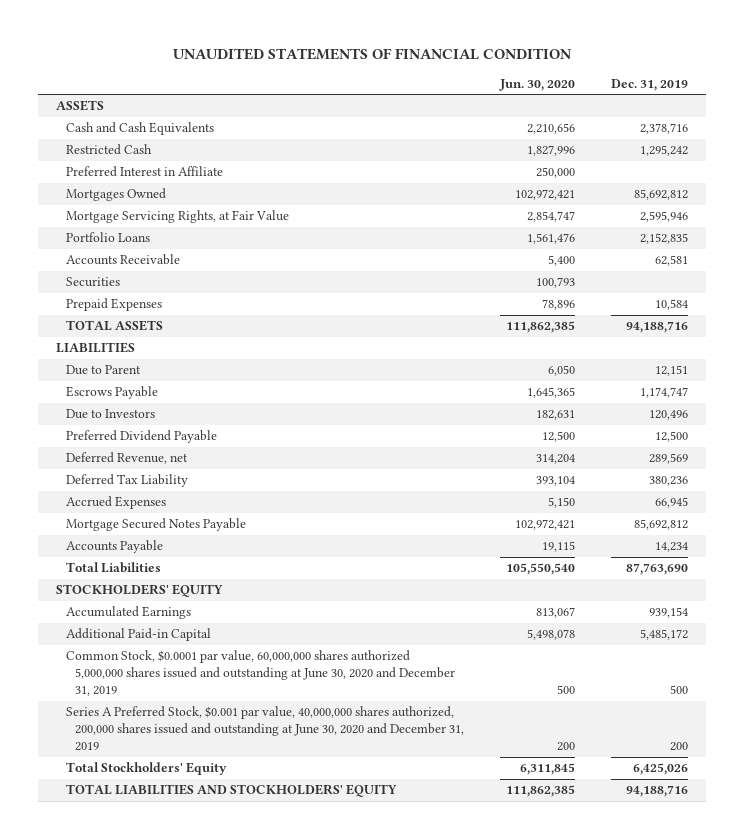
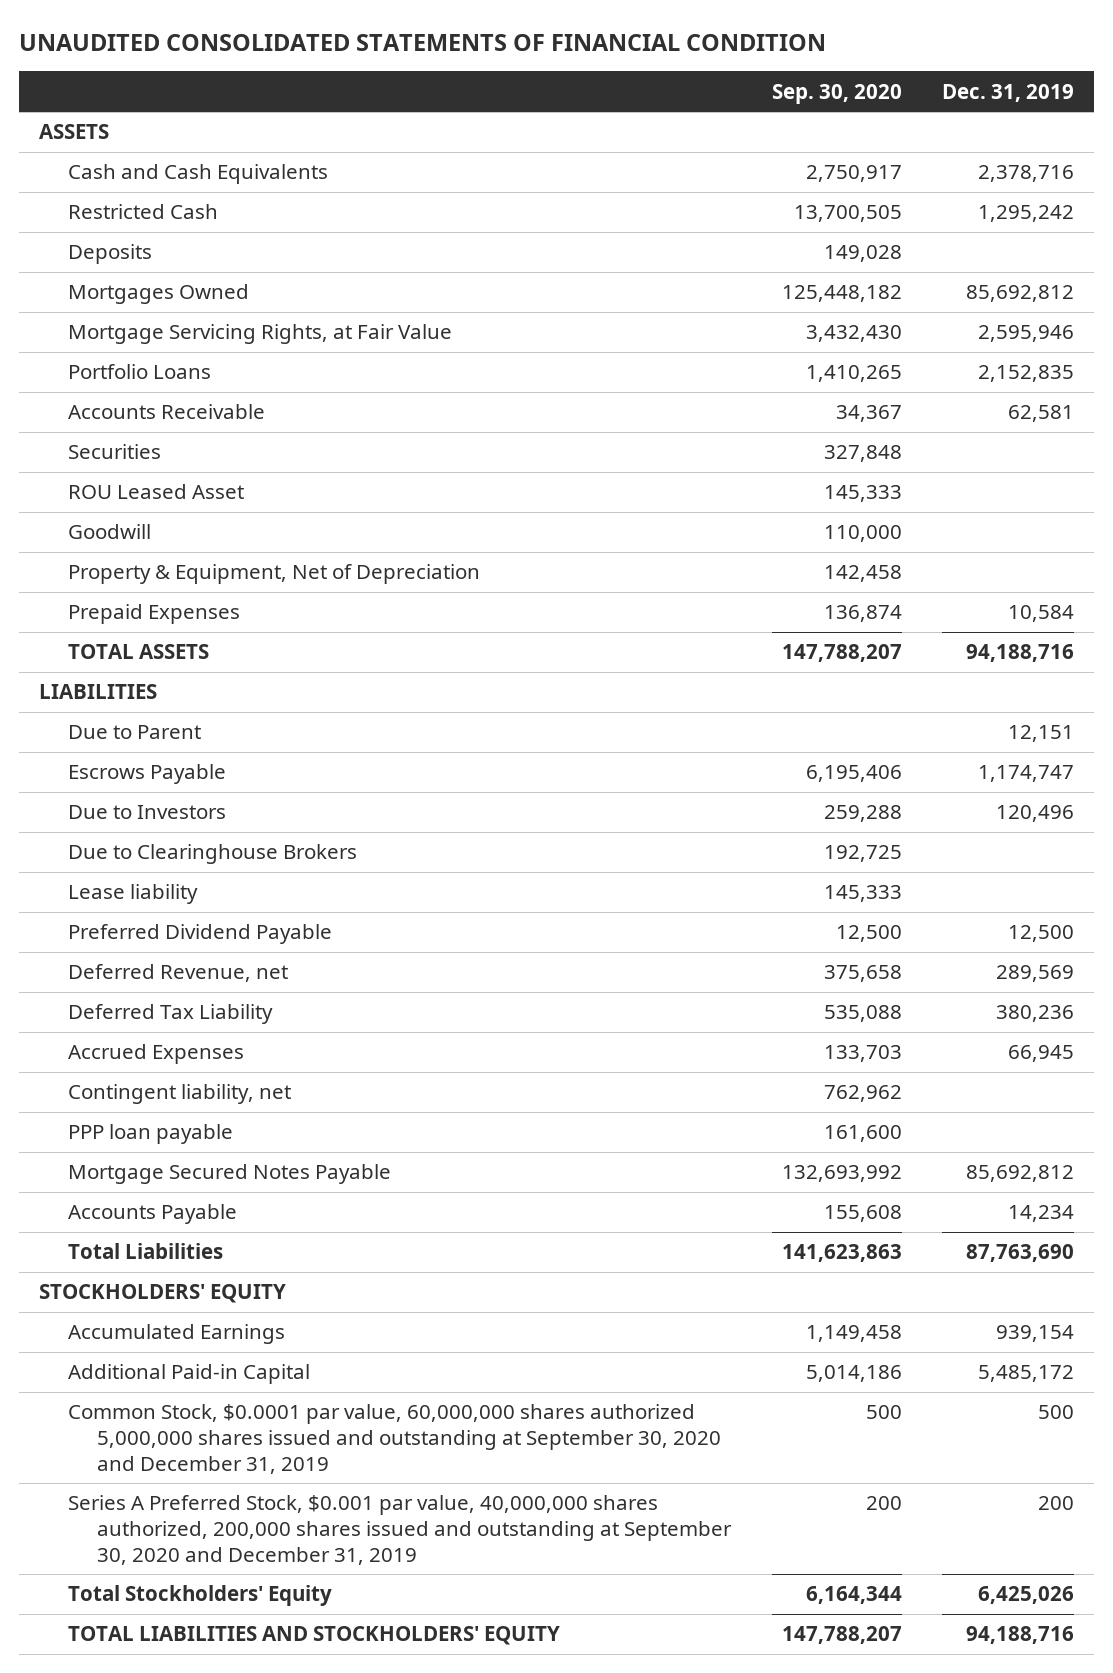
[173,48,573,61] UNAUDITED STATEMENTS OF FINANCIAL CONDITION -> [18,33,826,51] UNAUDITED CONSOLIDATED STATEMENTS OF FINANCIAL CONDITION
[499,78,576,91] Jun. 30, 2020 -> none
none -> [771,83,902,104] Sep. 30, 2020
[65,166,223,178] Preferred Interest in Affiliate -> none
none -> [68,244,153,265] Deposits
none -> [68,484,245,500] ROU Leased Asset
none -> [68,524,152,540] Goodwill
none -> [68,564,481,585] Property & Equipment, Net of Depreciation
none -> [68,844,358,865] Due to Clearinghouse Brokers
none -> [68,884,199,905] Lease liability
none -> [68,1084,292,1105] Contingent liability, net
none -> [68,1124,234,1145] PPP loan payable
[65,650,456,697] Common Stock, $0.0001 par value, 60,000,000 shares authorized 5,000,000 shares issued and outstanding at June 30, 2020 and December 31, 2019 -> [68,1404,722,1474] Common Stock, $0.0001 par value, 60,000,000 shares authorized 5,000,000 shares issued and outstanding at September 30, 2020 and December 31, 2019
[65,706,465,752] Series A Preferred Stock, $0.001 par value, 40,000,000 shares authorized, 200,000 shares issued and outstanding at June 30, 2020 and December 31, 2019 -> [68,1495,733,1565] Series A Preferred Stock, $0.001 par value, 40,000,000 shares authorized, 200,000 shares issued and outstanding at September 30, 2020 and December 31, 2019

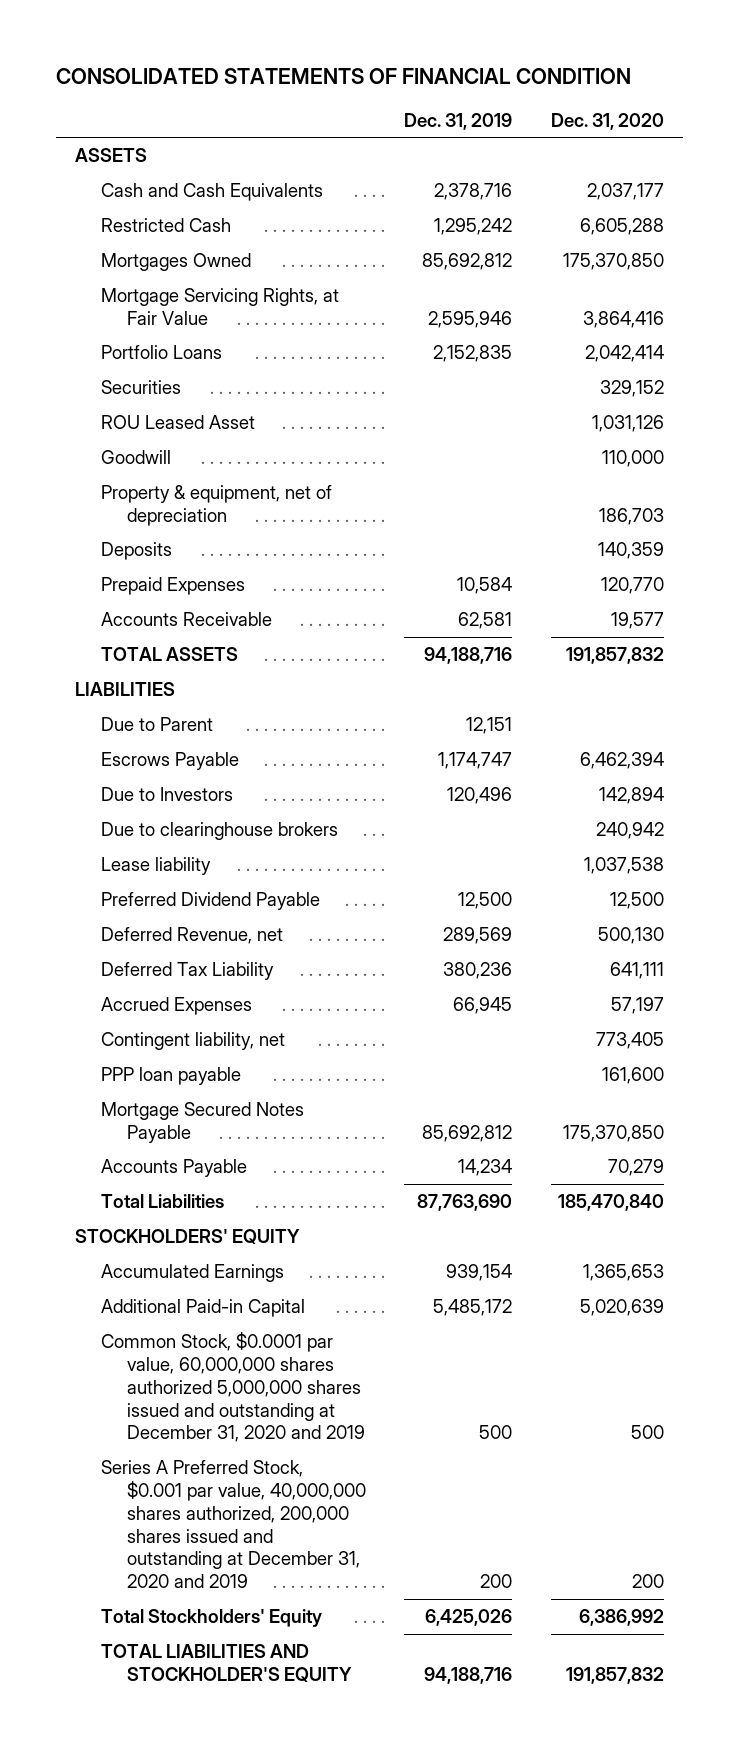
[18,33,826,51] UNAUDITED CONSOLIDATED STATEMENTS OF FINANCIAL CONDITION -> [55,68,631,85] CONSOLIDATED STATEMENTS OF FINANCIAL CONDITION
[771,83,902,104] Sep. 30, 2020 -> none
none -> [550,112,664,130] Dec. 31, 2020
[68,564,481,585] Property & Equipment, Net of Depreciation -> [100,484,332,526] Property & equipment, net of depreciation
[68,244,153,265] Deposits -> [100,541,172,560] Deposits
[68,404,266,420] Accounts Receivable -> [100,611,272,626] Accounts Receivable
[68,844,358,865] Due to Clearinghouse Brokers -> [100,821,338,840] Due to clearinghouse brokers
[68,1404,722,1474] Common Stock, $0.0001 par value, 60,000,000 shares authorized 5,000,000 shares issued and outstanding at September 30, 2020 and December 31, 2019 -> [100,1331,365,1443] Common Stock, $0.0001 par value, 60,000,000 shares authorized 5,000,000 shares issued and outstanding at December 31, 2020 and 2019
[68,1495,733,1565] Series A Preferred Stock, $0.001 par value, 40,000,000 shares authorized, 200,000 shares issued and outstanding at September 30, 2020 and December 31, 2019 -> [100,1459,366,1589] Series A Preferred Stock, $0.001 par value, 40,000,000 shares authorized, 200,000 shares issued and outstanding at December 31, 2020 and 2019
[68,1626,561,1646] TOTAL LIABILITIES AND STOCKHOLDERS' EQUITY -> [100,1643,352,1682] TOTAL LIABILITIES AND STOCKHOLDER'S EQUITY

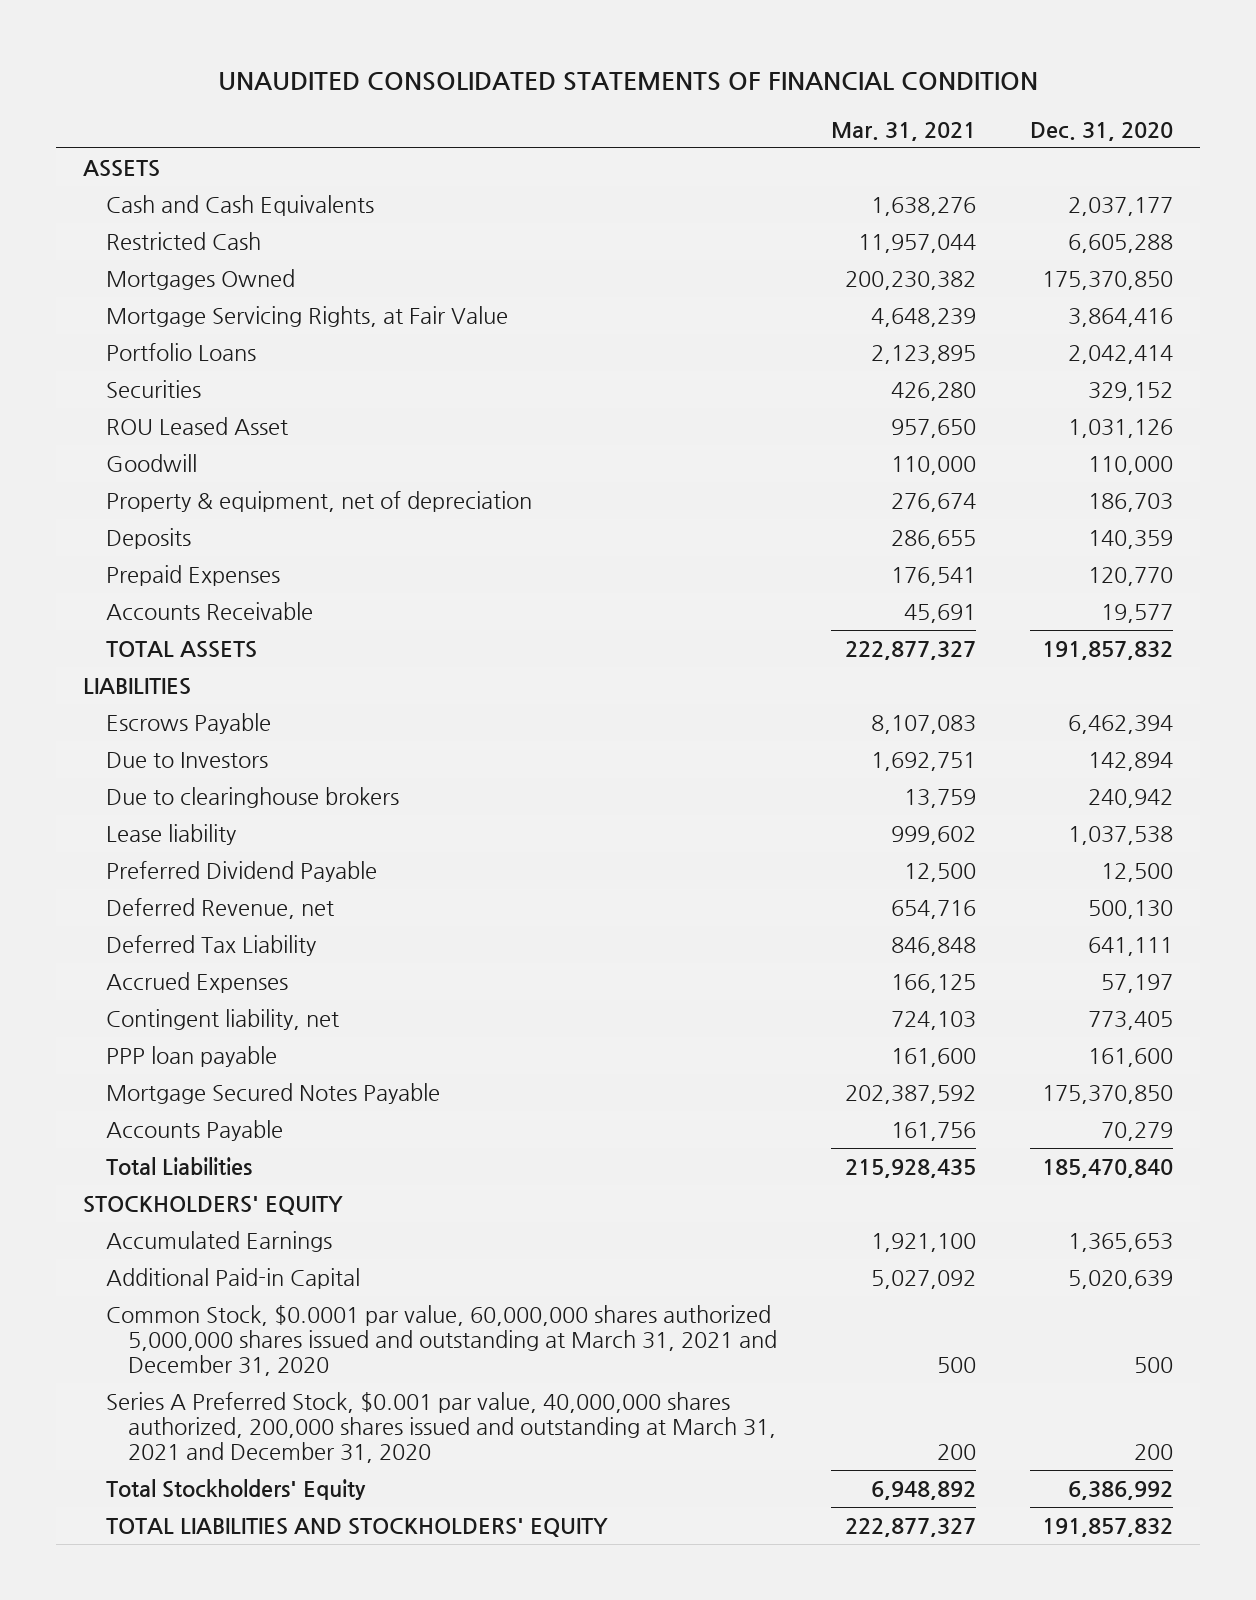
[55,68,631,85] CONSOLIDATED STATEMENTS OF FINANCIAL CONDITION -> [217,72,1038,92] UNAUDITED CONSOLIDATED STATEMENTS OF FINANCIAL CONDITION
[404,112,513,130] Dec. 31, 2019 -> none
none -> [830,121,976,141] Mar. 31, 2021
[100,716,213,731] Due to Parent -> none
[100,1331,365,1443] Common Stock, $0.0001 par value, 60,000,000 shares authorized 5,000,000 shares issued and outstanding at December 31, 2020 and 2019 -> [105,1305,778,1377] Common Stock, $0.0001 par value, 60,000,000 shares authorized 5,000,000 shares issued and outstanding at March 31, 2021 and December 31, 2020
[100,1459,366,1589] Series A Preferred Stock, $0.001 par value, 40,000,000 shares authorized, 200,000 shares issued and outstanding at December 31, 2020 and 2019 -> [105,1392,777,1464] Series A Preferred Stock, $0.001 par value, 40,000,000 shares authorized, 200,000 shares issued and outstanding at March 31, 2021 and December 31, 2020
[100,1643,352,1682] TOTAL LIABILITIES AND STOCKHOLDER'S EQUITY -> [105,1518,608,1538] TOTAL LIABILITIES AND STOCKHOLDERS' EQUITY

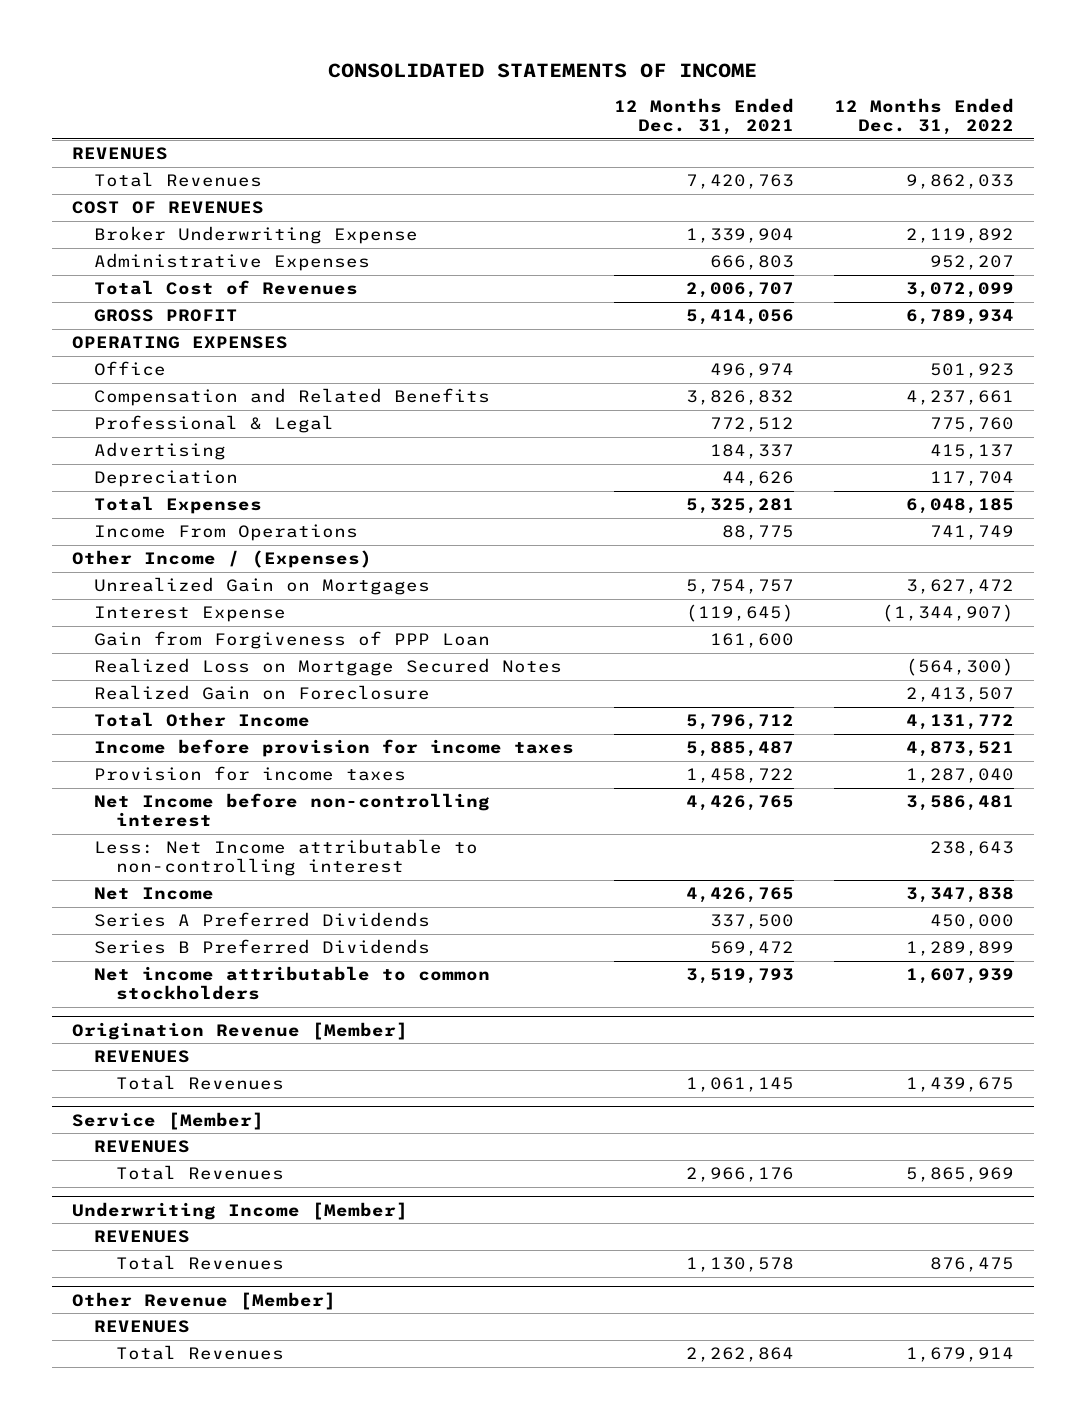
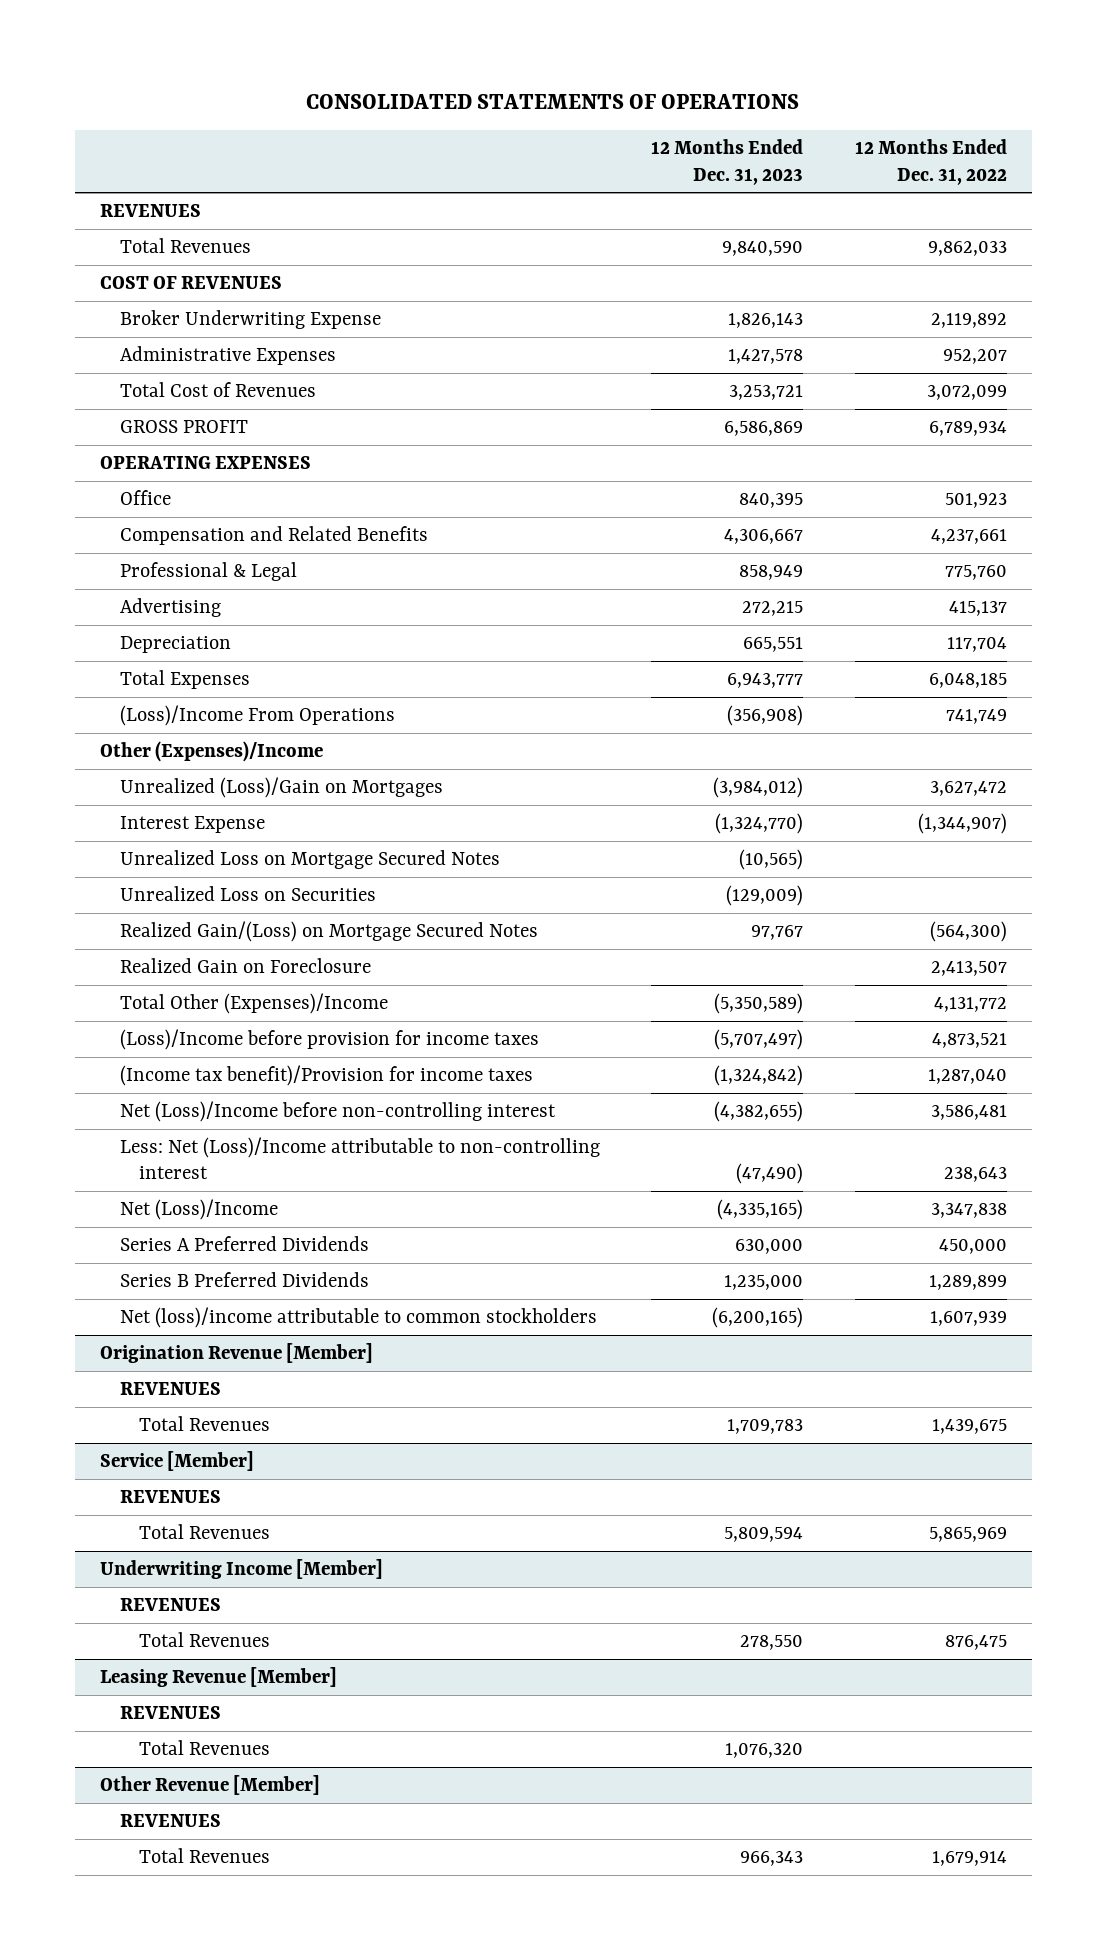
[328,63,758,79] CONSOLIDATED STATEMENTS OF INCOME -> [306,93,800,109] CONSOLIDATED STATEMENTS OF OPERATIONS
[614,98,795,136] 12 Months Ended Dec. 31, 2021 -> none
none -> [651,139,804,185] 12 Months Ended Dec. 31, 2023
[94,524,359,542] Income From Operations -> [119,705,395,727] (Loss)/Income From Operations
[71,550,372,569] Other Income / (Expenses) -> [100,741,324,763] Other (Expenses)/Income
[94,577,431,596] Unrealized Gain on Mortgages -> [119,777,443,799] Unrealized (Loss)/Gain on Mortgages
[94,631,491,650] Gain from Forgiveness of PPP Loan -> none
none -> [119,850,500,870] Unrealized Loss on Mortgage Secured Notes
none -> [119,886,376,902] Unrealized Loss on Securities
[94,658,563,677] Realized Loss on Mortgage Secured Notes -> [119,921,538,943] Realized Gain/(Loss) on Mortgage Secured Notes
[94,712,311,728] Total Other Income -> [119,993,388,1015] Total Other (Expenses)/Income
[94,739,575,758] Income before provision for income taxes -> [119,1029,539,1051] (Loss)/Income before provision for income taxes
[94,766,407,782] Provision for income taxes -> [119,1065,533,1087] (Income tax benefit)/Provision for income taxes
[94,793,491,828] Net Income before non-controlling interest -> [119,1101,556,1123] Net (Loss)/Income before non-controlling interest
[94,839,479,877] Less: Net Income attributable to non-controlling interest -> [119,1137,600,1180] Less: Net (Loss)/Income attributable to non-controlling interest
[94,887,215,901] Net Income -> [119,1199,278,1221] Net (Loss)/Income
[94,966,491,1001] Net income attributable to common stockholders -> [119,1307,597,1329] Net (loss)/income attributable to common stockholders
none -> [100,1667,338,1688] Leasing Revenue [Member]
none -> [119,1706,221,1720] REVENUES
none -> [138,1740,270,1756] Total Revenues

